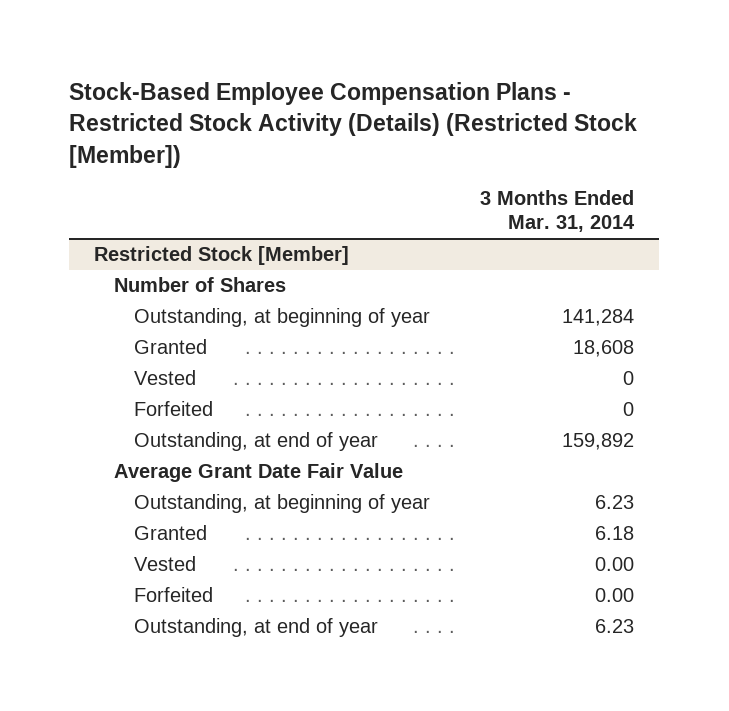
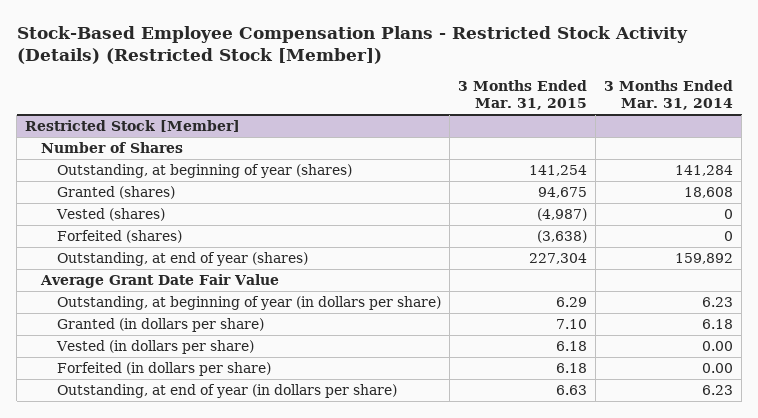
none -> [457,79,587,111] 3 Months Ended Mar. 31, 2015
[134,308,431,328] Outstanding, at beginning of year -> [56,164,352,179] Outstanding, at beginning of year (shares)
[134,339,208,355] Granted -> [56,186,175,200] Granted (shares)
[134,370,197,386] Vested -> [55,208,165,222] Vested (shares)
[134,401,214,417] Forfeited -> [56,230,182,244] Forfeited (shares)
[134,432,379,452] Outstanding, at end of year -> [56,252,308,267] Outstanding, at end of year (shares)
[134,494,431,514] Outstanding, at beginning of year -> [56,296,441,311] Outstanding, at beginning of year (in dollars per share)
[134,525,208,541] Granted -> [56,318,264,333] Granted (in dollars per share)
[134,556,197,572] Vested -> [55,340,254,355] Vested (in dollars per share)
[134,587,214,603] Forfeited -> [56,362,271,377] Forfeited (in dollars per share)
[134,618,379,638] Outstanding, at end of year -> [56,384,397,399] Outstanding, at end of year (in dollars per share)

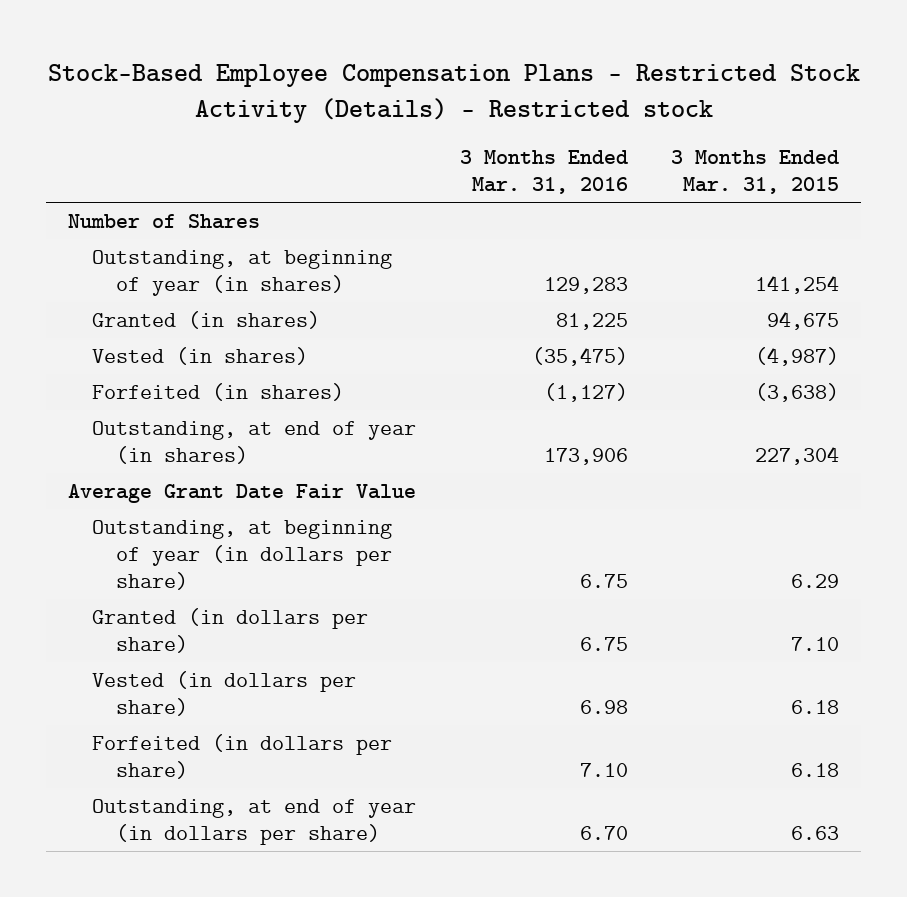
[16,25,688,64] Stock-Based Employee Compensation Plans - Restricted Stock Activity (Details) (Restricted Stock [Member]) -> [47,64,860,123] Stock-Based Employee Compensation Plans - Restricted Stock Activity (Details) - Restricted stock
[604,79,734,111] 3 Months Ended Mar. 31, 2014 -> none
none -> [459,150,628,195] 3 Months Ended Mar. 31, 2016
[25,120,241,133] Restricted Stock [Member] -> none
[56,164,352,179] Outstanding, at beginning of year (shares) -> [91,249,392,296] Outstanding, at beginning of year (in shares)
[56,186,175,200] Granted (shares) -> [91,310,320,329] Granted (in shares)
[55,208,165,222] Vested (shares) -> [91,346,308,365] Vested (in shares)
[56,230,182,244] Forfeited (shares) -> [91,382,344,401] Forfeited (in shares)
[56,252,308,267] Outstanding, at end of year (shares) -> [91,420,416,464] Outstanding, at end of year (in shares)

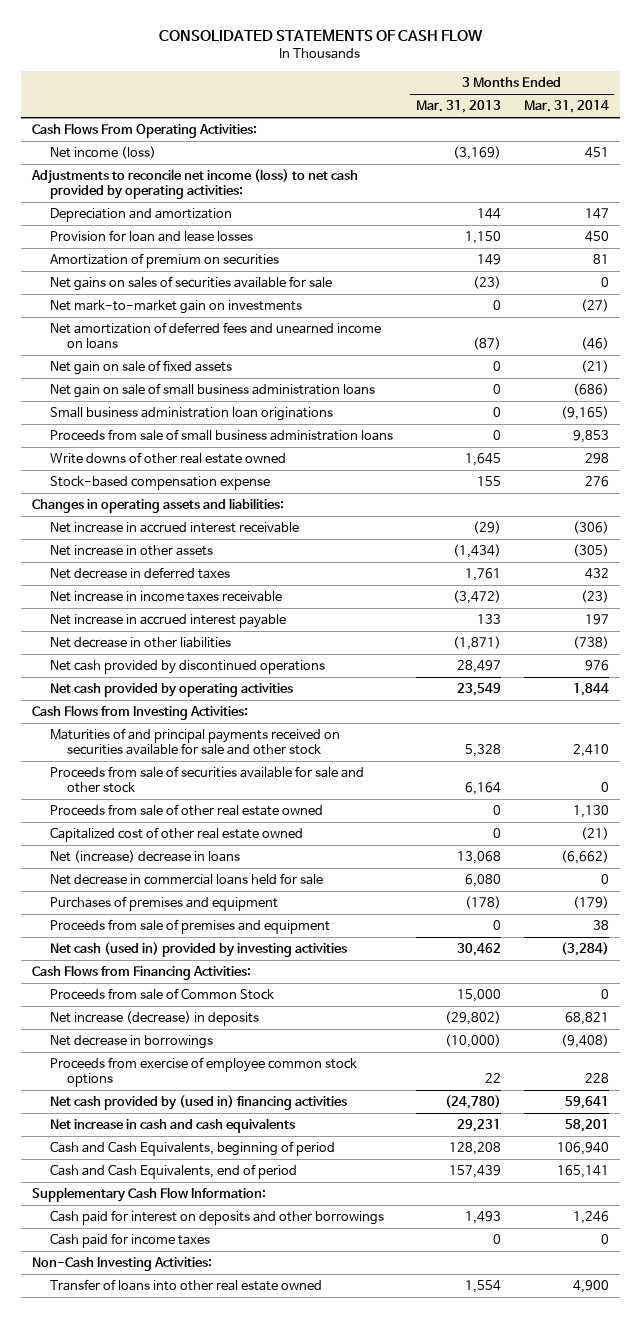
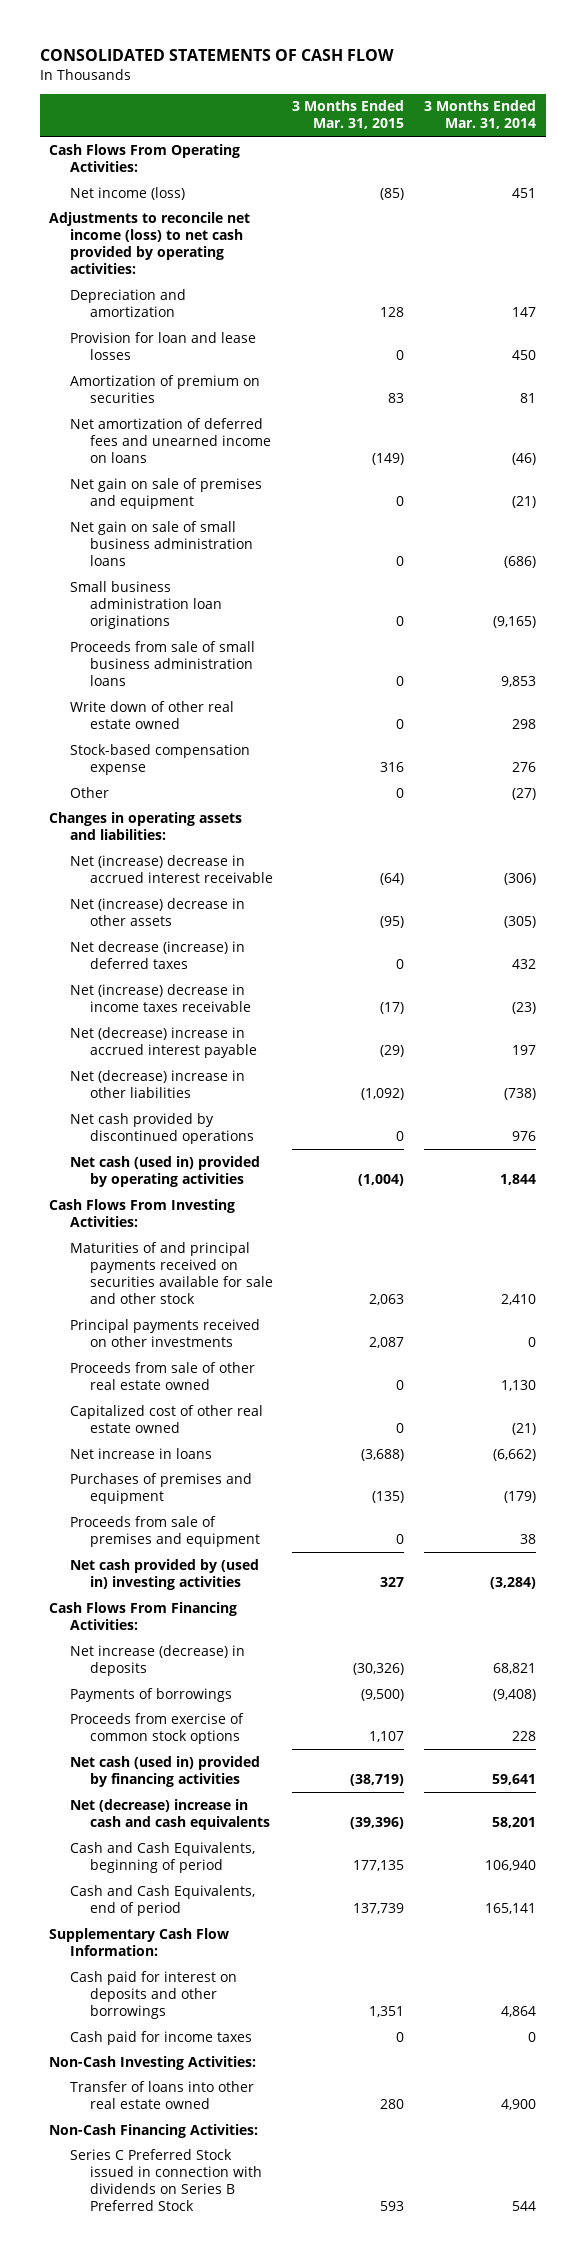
[415,100,501,114] Mar. 31, 2013 -> none
none -> [292,100,405,130] 3 Months Ended Mar. 31, 2015
[49,276,332,292] Net gains on sales of securities available for sale -> none
[49,300,302,315] Net mark-to-market gain on investments -> none
[49,360,232,376] Net gain on sale of fixed assets -> [69,477,262,509] Net gain on sale of premises and equipment
[49,452,286,465] Write downs of other real estate owned -> [69,700,234,729] Write down of other real estate owned
none -> [69,786,109,798] Other
[49,522,299,534] Net increase in accrued interest receivable -> [69,854,273,883] Net (increase) decrease in accrued interest receivable
[49,545,213,557] Net increase in other assets -> [69,897,245,926] Net (increase) decrease in other assets
[49,567,230,580] Net decrease in deferred taxes -> [69,940,245,969] Net decrease (increase) in deferred taxes
[49,591,282,603] Net increase in income taxes receivable -> [69,983,251,1012] Net (increase) decrease in income taxes receivable
[49,614,286,629] Net increase in accrued interest payable -> [69,1026,257,1058] Net (decrease) increase in accrued interest payable
[49,637,231,649] Net decrease in other liabilities -> [69,1069,245,1098] Net (decrease) increase in other liabilities
[49,683,293,698] Net cash provided by operating activities -> [69,1155,260,1187] Net cash (used in) provided by operating activities
[32,705,249,721] Cash Flows from Investing Activities: -> [49,1198,236,1227] Cash Flows From Investing Activities:
[49,766,364,794] Proceeds from sale of securities available for sale and other stock -> none
none -> [69,1318,260,1347] Principal payments received on other investments
[49,873,323,886] Net decrease in commercial loans held for sale -> none
[49,850,240,864] Net (increase) decrease in loans -> [69,1447,212,1459] Net increase in loans
[49,988,274,1001] Proceeds from sale of Common Stock -> none
[49,942,347,958] Net cash (used in) provided by investing activities -> [69,1558,259,1590] Net cash provided by (used in) investing activities
[32,965,252,981] Cash Flows from Financing Activities: -> [49,1601,238,1630] Cash Flows From Financing Activities:
[49,1035,213,1050] Net decrease in borrowings -> [69,1687,232,1702] Payments of borrowings
[49,1057,357,1088] Proceeds from exercise of employee common stock options -> [69,1712,244,1744] Proceeds from exercise of common stock options
[49,1095,347,1111] Net cash provided by (used in) financing activities -> [69,1755,260,1787] Net cash (used in) provided by financing activities
[49,1118,295,1134] Net increase in cash and cash equivalents -> [69,1798,270,1830] Net (decrease) increase in cash and cash equivalents
[572,1211,609,1225] 1,246 -> [500,2005,536,2017] 4,864
none -> [49,2123,259,2138] Non-Cash Financing Activities:
none -> [69,2148,262,2212] Series C Preferred Stock issued in connection with dividends on Series B Preferred Stock

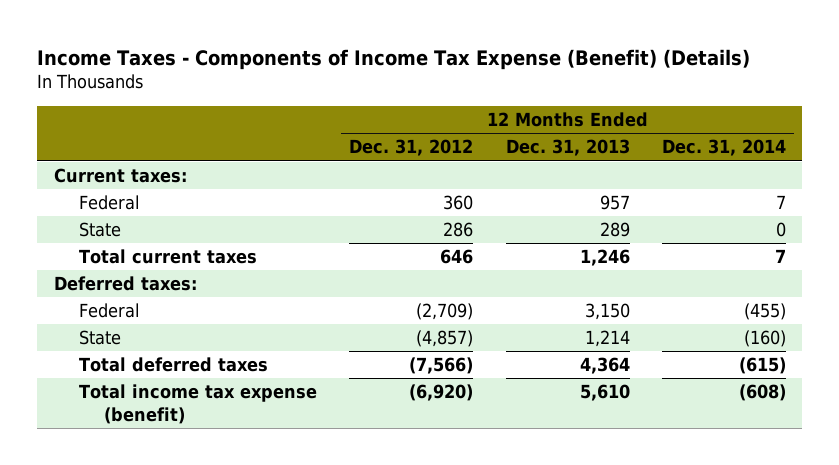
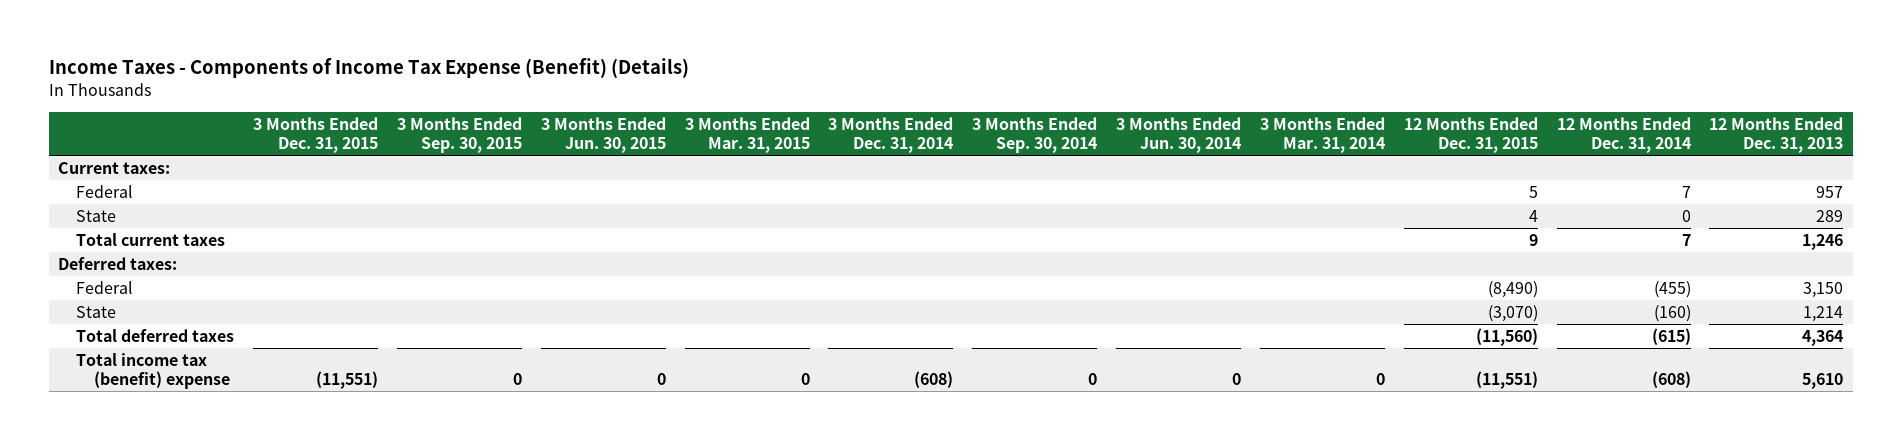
[349,139,474,157] Dec. 31, 2012 -> none
none -> [253,116,379,154] 3 Months Ended Dec. 31, 2015
none -> [397,116,523,154] 3 Months Ended Sep. 30, 2015
none -> [540,116,666,154] 3 Months Ended Jun. 30, 2015
none -> [684,116,810,154] 3 Months Ended Mar. 31, 2015
none -> [828,116,954,154] 3 Months Ended Dec. 31, 2014
none -> [972,116,1098,154] 3 Months Ended Sep. 30, 2014
none -> [1116,116,1242,154] 3 Months Ended Jun. 30, 2014
none -> [1259,116,1385,154] 3 Months Ended Mar. 31, 2014
none -> [1403,116,1538,154] 12 Months Ended Dec. 31, 2015
[78,384,317,424] Total income tax expense (benefit) -> [76,352,231,390] Total income tax (benefit) expense

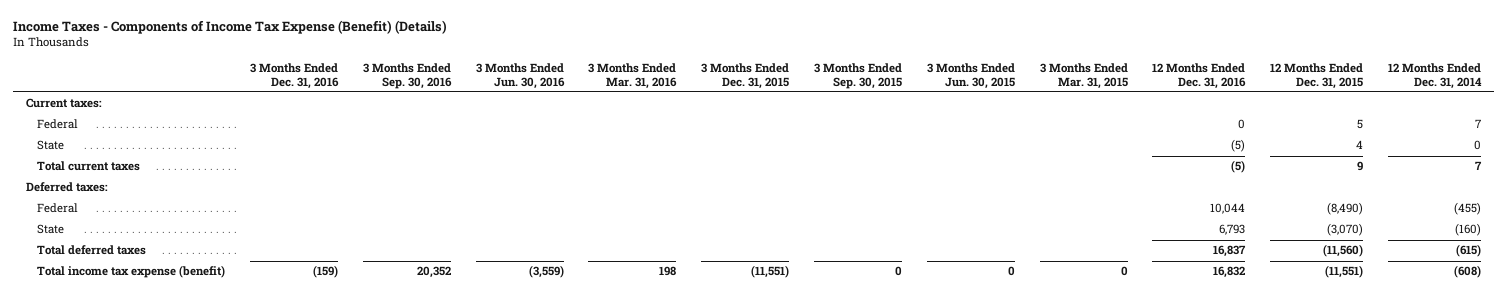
[828,116,954,154] 3 Months Ended Dec. 31, 2014 -> none
[972,116,1098,154] 3 Months Ended Sep. 30, 2014 -> none
[1116,116,1242,154] 3 Months Ended Jun. 30, 2014 -> none
[1259,116,1385,154] 3 Months Ended Mar. 31, 2014 -> none
[1709,116,1844,154] 12 Months Ended Dec. 31, 2013 -> none
none -> [249,62,339,89] 3 Months Ended Dec. 31, 2016
none -> [362,62,452,89] 3 Months Ended Sep. 30, 2016
none -> [475,62,565,89] 3 Months Ended Jun. 30, 2016
none -> [588,62,678,89] 3 Months Ended Mar. 31, 2016
none -> [1152,62,1247,89] 12 Months Ended Dec. 31, 2016
[76,352,231,390] Total income tax (benefit) expense -> [37,265,226,279] Total income tax expense (benefit)

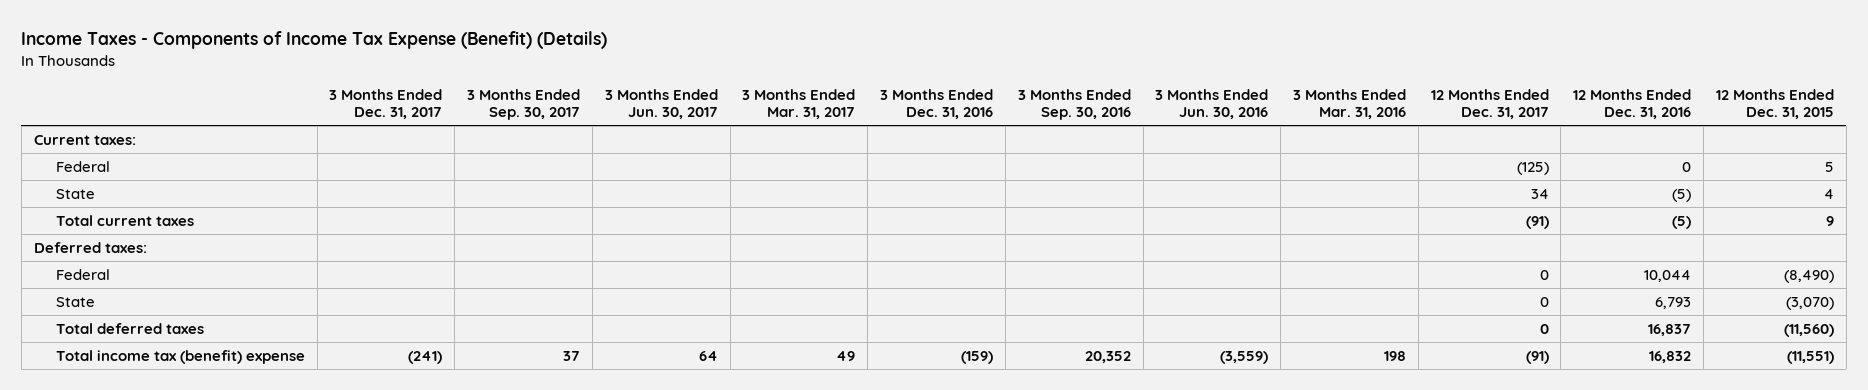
[701,62,790,89] 3 Months Ended Dec. 31, 2015 -> none
[814,62,903,89] 3 Months Ended Sep. 30, 2015 -> none
[926,62,1015,89] 3 Months Ended Jun. 30, 2015 -> none
[1039,62,1128,89] 3 Months Ended Mar. 31, 2015 -> none
[1388,62,1483,89] 12 Months Ended Dec. 31, 2014 -> none
none -> [329,88,443,120] 3 Months Ended Dec. 31, 2017
none -> [467,88,581,121] 3 Months Ended Sep. 30, 2017
none -> [604,88,718,120] 3 Months Ended Jun. 30, 2017
none -> [742,88,856,120] 3 Months Ended Mar. 31, 2017
none -> [1430,88,1549,120] 12 Months Ended Dec. 31, 2017
[37,265,226,279] Total income tax expense (benefit) -> [55,349,305,364] Total income tax (benefit) expense

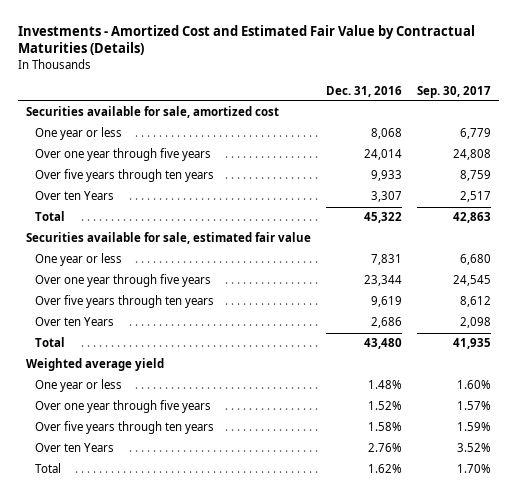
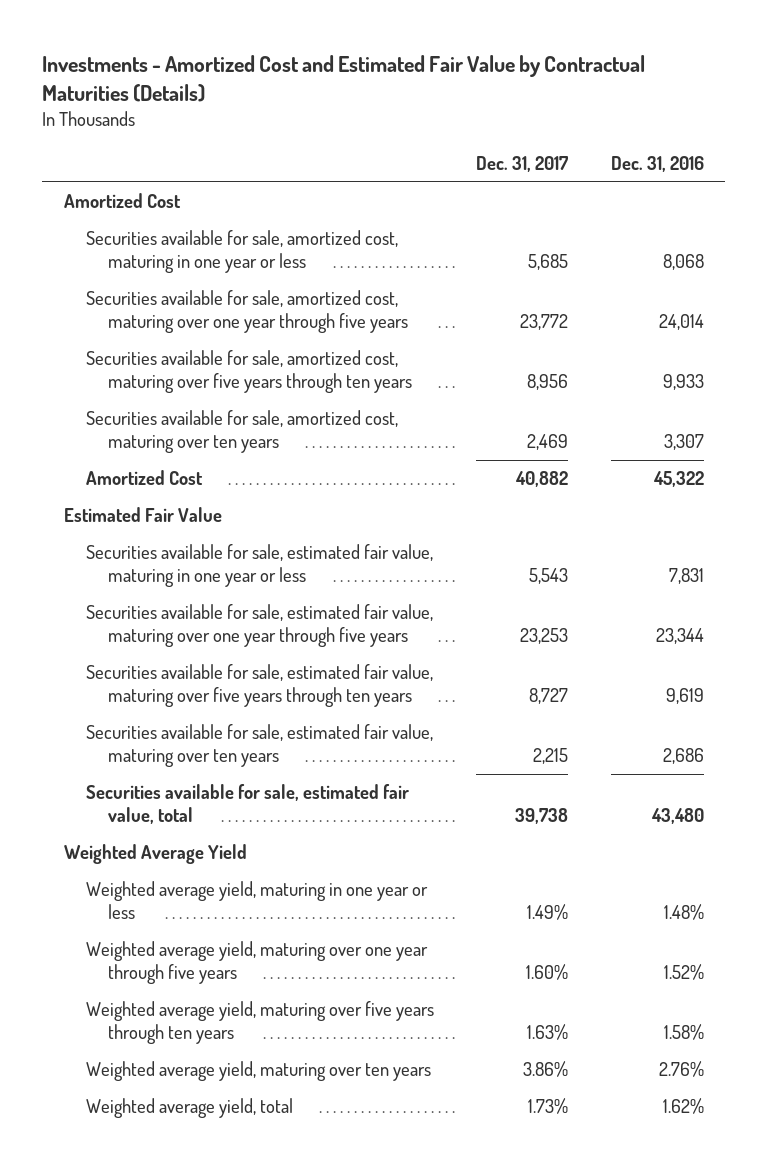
[417,85,492,98] Sep. 30, 2017 -> none
none -> [476,156,569,173] Dec. 31, 2017
[25,106,279,119] Securities available for sale, amortized cost -> [63,193,181,209] Amortized Cost
[34,127,122,141] One year or less -> [85,230,398,273] Securities available for sale, amortized cost, maturing in one year or less
[34,148,211,162] Over one year through five years -> [85,290,409,333] Securities available for sale, amortized cost, maturing over one year through five years
[34,169,214,183] Over five years through ten years -> [85,350,413,393] Securities available for sale, amortized cost, maturing over five years through ten years
[34,191,114,201] Over ten Years -> [85,410,398,453] Securities available for sale, amortized cost, maturing over ten years
[34,211,65,222] Total -> [85,470,203,486] Amortized Cost
[25,232,311,245] Securities available for sale, estimated fair value -> [63,507,222,523] Estimated Fair Value
[34,253,122,267] One year or less -> [85,544,433,587] Securities available for sale, estimated fair value, maturing in one year or less
[34,274,211,288] Over one year through five years -> [85,604,433,647] Securities available for sale, estimated fair value, maturing over one year through five years
[34,295,214,309] Over five years through ten years -> [85,664,433,707] Securities available for sale, estimated fair value, maturing over five years through ten years
[34,317,114,327] Over ten Years -> [85,724,433,767] Securities available for sale, estimated fair value, maturing over ten years
[34,337,65,348] Total -> [85,784,409,824] Securities available for sale, estimated fair value, total
[25,358,164,372] Weighted average yield -> [63,844,247,865] Weighted Average Yield
[34,379,122,393] One year or less -> [85,881,428,919] Weighted average yield, maturing in one year or less
[34,400,211,414] Over one year through five years -> [85,941,428,984] Weighted average yield, maturing over one year through five years
[34,421,214,435] Over five years through ten years -> [85,1001,434,1044] Weighted average yield, maturing over five years through ten years
[34,443,114,453] Over ten Years -> [85,1061,431,1082] Weighted average yield, maturing over ten years
[34,463,61,474] Total -> [85,1098,293,1119] Weighted average yield, total

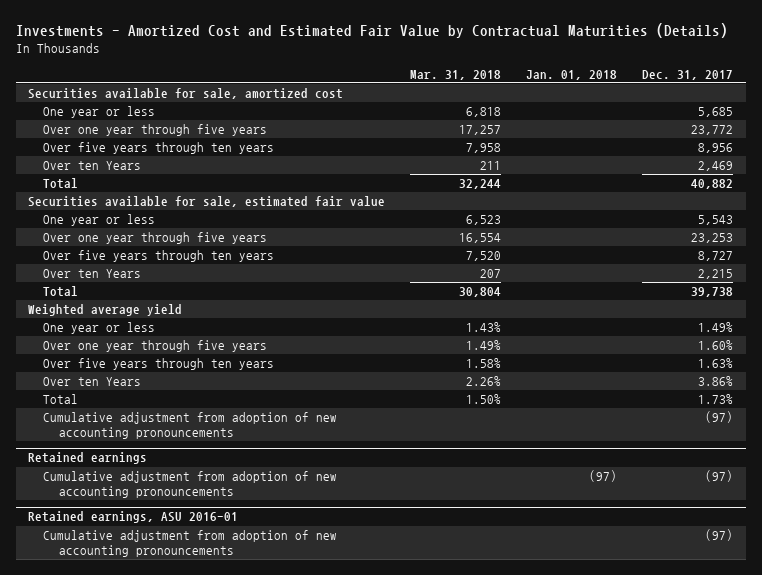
[610,156,704,173] Dec. 31, 2016 -> none
none -> [410,69,502,80] Mar. 31, 2018
none -> [526,69,618,80] Jan. 01, 2018
[63,193,181,209] Amortized Cost -> [28,88,344,100] Securities available for sale, amortized cost
[85,230,398,273] Securities available for sale, amortized cost, maturing in one year or less -> [43,106,156,119] One year or less
[85,290,409,333] Securities available for sale, amortized cost, maturing over one year through five years -> [43,124,268,137] Over one year through five years
[85,350,413,393] Securities available for sale, amortized cost, maturing over five years through ten years -> [43,142,275,155] Over five years through ten years
[85,410,398,453] Securities available for sale, amortized cost, maturing over ten years -> [43,161,142,171] Over ten Years
[85,470,203,486] Amortized Cost -> [43,178,79,190] Total
[63,507,222,523] Estimated Fair Value -> [28,196,386,208] Securities available for sale, estimated fair value
[85,544,433,587] Securities available for sale, estimated fair value, maturing in one year or less -> [43,214,156,227] One year or less
[85,604,433,647] Securities available for sale, estimated fair value, maturing over one year through five years -> [43,232,268,245] Over one year through five years
[85,664,433,707] Securities available for sale, estimated fair value, maturing over five years through ten years -> [43,250,275,263] Over five years through ten years
[85,724,433,767] Securities available for sale, estimated fair value, maturing over ten years -> [43,269,142,279] Over ten Years
[85,784,409,824] Securities available for sale, estimated fair value, total -> [43,286,79,298] Total
[63,844,247,865] Weighted Average Yield -> [28,304,183,317] Weighted average yield
[85,881,428,919] Weighted average yield, maturing in one year or less -> [43,322,156,335] One year or less
[85,941,428,984] Weighted average yield, maturing over one year through five years -> [43,340,268,353] Over one year through five years
[85,1001,434,1044] Weighted average yield, maturing over five years through ten years -> [43,358,275,371] Over five years through ten years
[85,1061,431,1082] Weighted average yield, maturing over ten years -> [43,377,142,387] Over ten Years
[85,1098,293,1119] Weighted average yield, total -> [43,394,79,405] Total
none -> [43,412,338,439] Cumulative adjustment from adoption of new accounting pronouncements
none -> [28,452,148,465] Retained earnings
none -> [43,471,338,498] Cumulative adjustment from adoption of new accounting pronouncements
none -> [28,511,239,524] Retained earnings, ASU 2016-01
none -> [43,530,338,557] Cumulative adjustment from adoption of new accounting pronouncements

